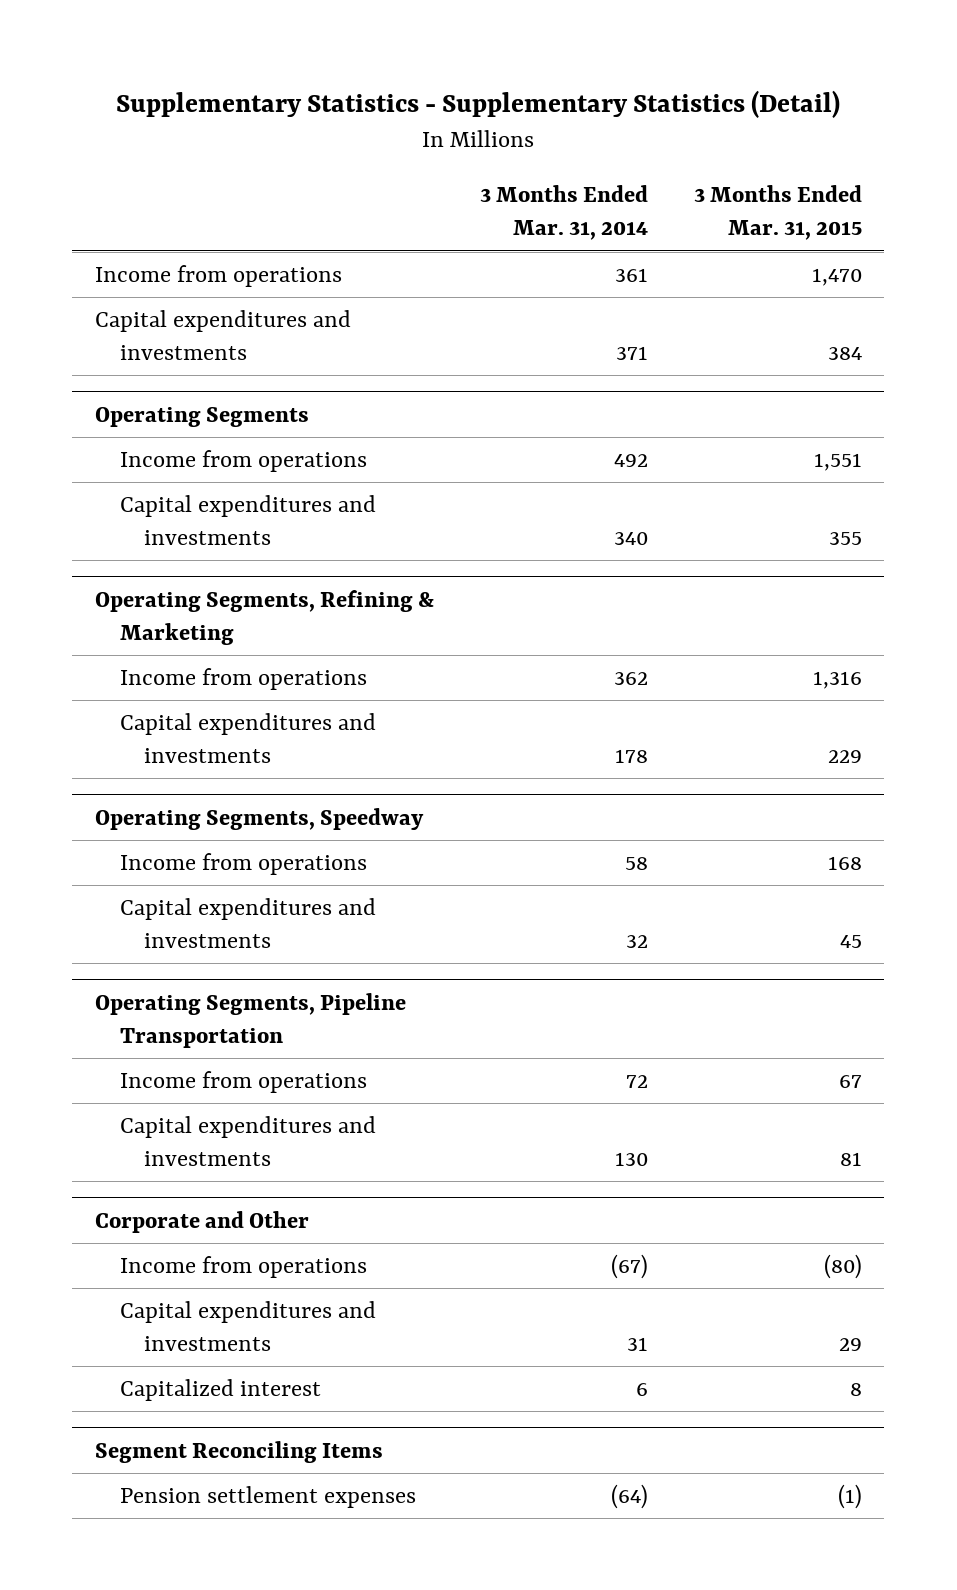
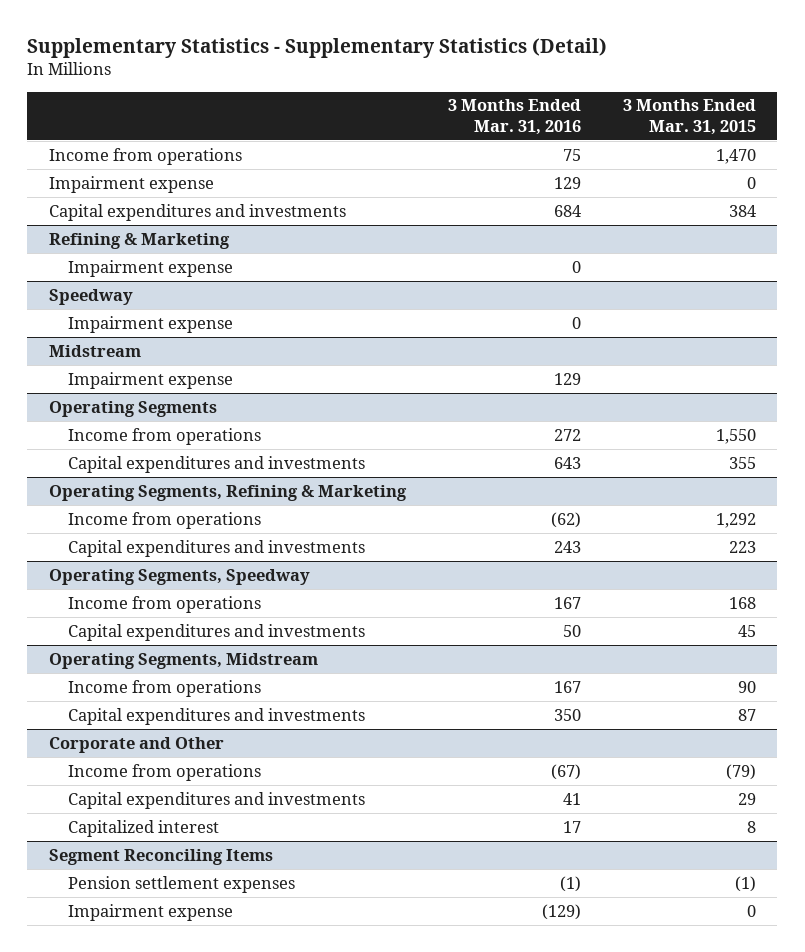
[479,185,648,241] 3 Months Ended Mar. 31, 2014 -> none
none -> [447,99,581,135] 3 Months Ended Mar. 31, 2016
none -> [48,175,214,193] Impairment expense
none -> [48,232,230,249] Refining & Marketing
none -> [68,259,234,277] Impairment expense
none -> [48,288,133,305] Speedway
none -> [68,315,234,333] Impairment expense
none -> [48,344,141,357] Midstream
none -> [68,371,234,389] Impairment expense
[813,452,862,471] 1,551 -> [716,428,757,444] 1,550
[812,670,862,689] 1,316 -> [716,512,757,528] 1,292
[827,750,862,764] 229 -> [729,540,757,553] 223
[95,992,407,1048] Operating Segments, Pipeline Transportation -> none
none -> [48,652,318,669] Operating Segments, Midstream
[838,1074,862,1088] 67 -> [738,680,757,693] 90
[839,1152,862,1167] 81 -> [738,708,757,721] 87
[823,1253,862,1279] (80) -> [726,763,757,780] (79)
none -> [68,903,234,921] Impairment expense

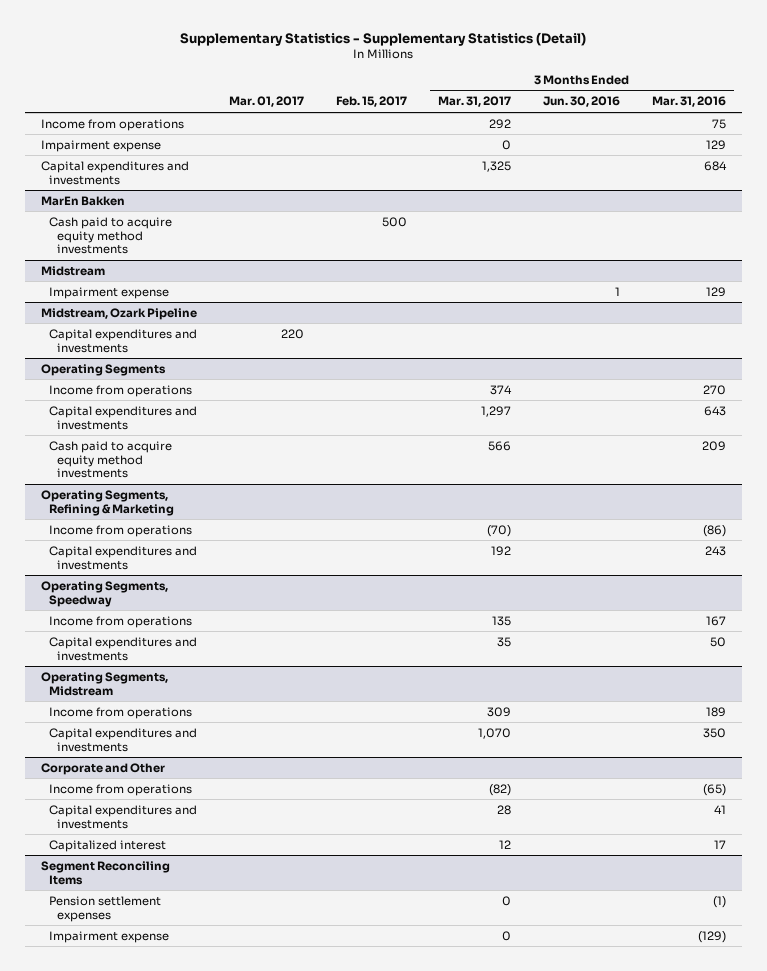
[623,99,757,135] 3 Months Ended Mar. 31, 2015 -> none
none -> [228,96,304,108] Mar. 01, 2017
none -> [335,96,407,108] Feb. 15, 2017
none -> [438,96,512,108] Mar. 31, 2017
none -> [543,96,621,108] Jun. 30, 2016
[48,232,230,249] Refining & Marketing -> none
[68,259,234,277] Impairment expense -> none
[48,288,133,305] Speedway -> none
[68,315,234,333] Impairment expense -> none
none -> [40,195,125,206] MarEn Bakken
none -> [48,216,172,255] Cash paid to acquire equity method investments
none -> [40,307,197,320] Midstream, Ozark Pipeline
none -> [48,328,197,353] Capital expenditures and investments
[553,428,581,441] 272 -> [702,384,726,395] 270
none -> [48,440,172,479] Cash paid to acquire equity method investments
[550,511,581,528] (62) -> [702,524,726,537] (86)
[553,680,581,693] 167 -> [705,706,726,717] 189
[550,763,581,780] (67) -> [702,783,726,796] (65)

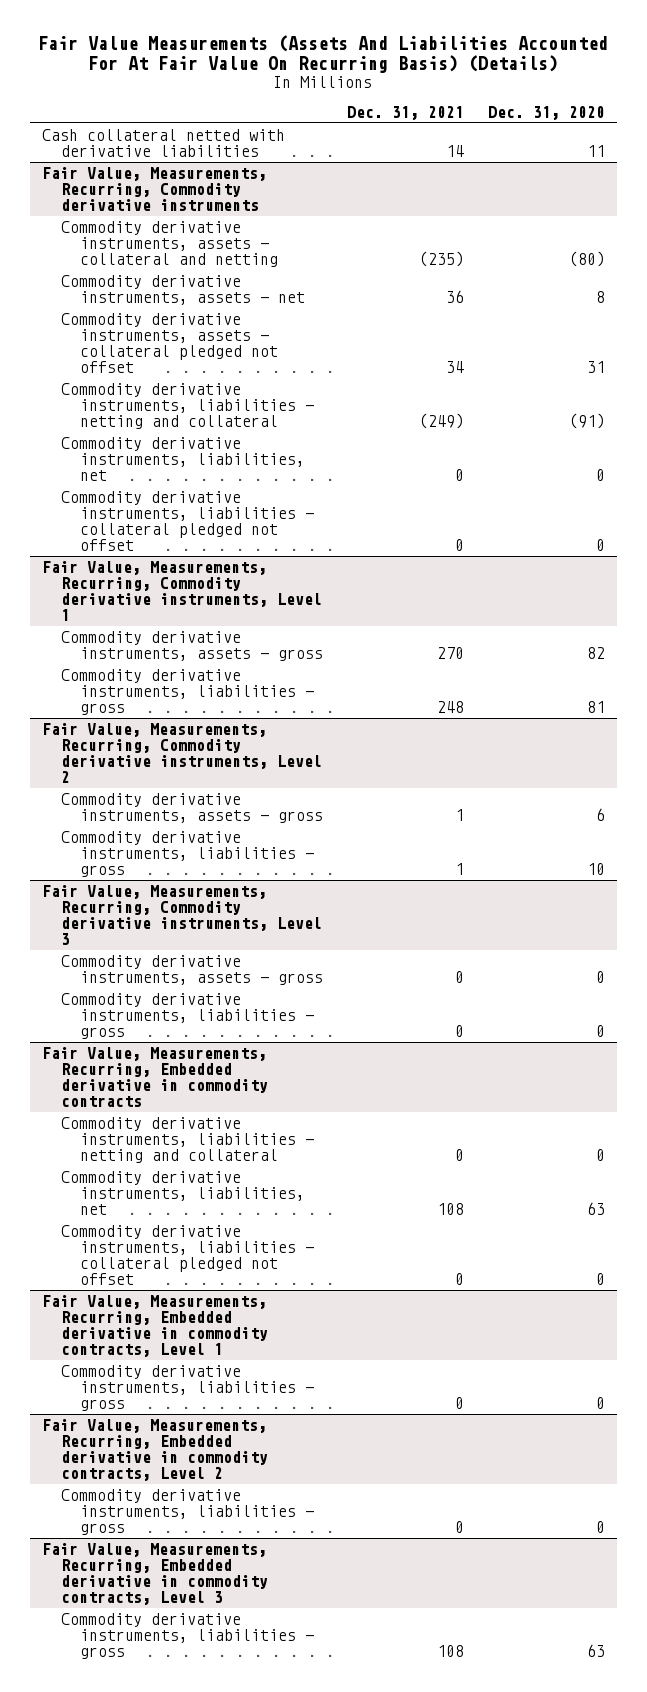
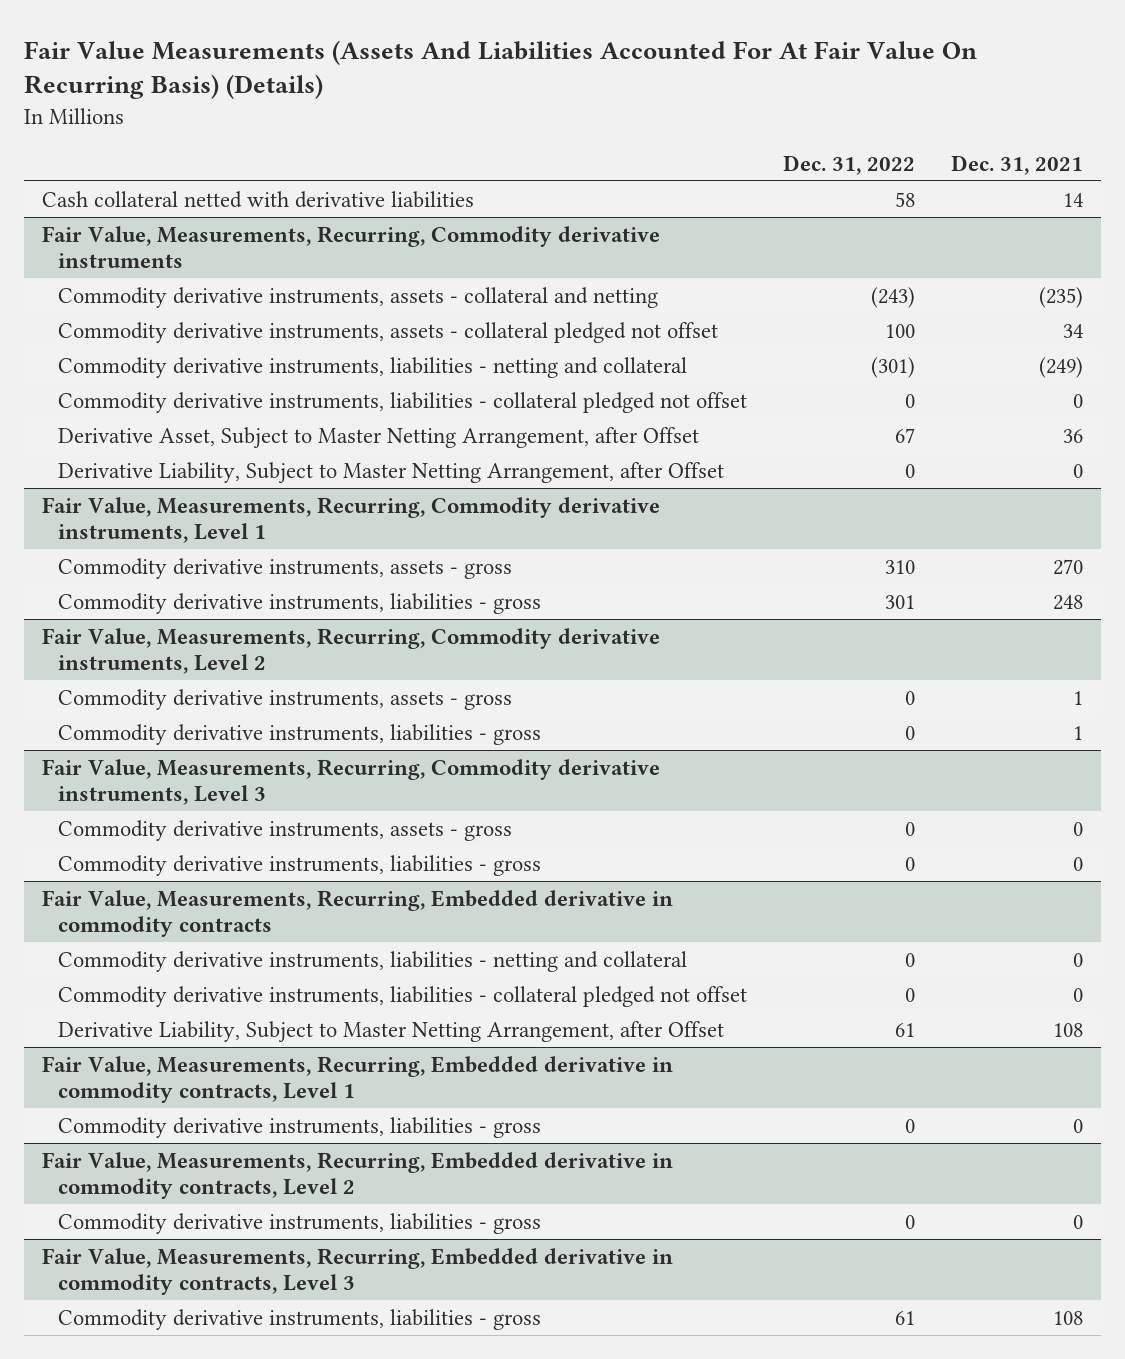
[487,105,605,120] Dec. 31, 2020 -> none
none -> [783,154,916,175] Dec. 31, 2022
[60,275,305,305] Commodity derivative instruments, assets - net -> none
[60,437,305,481] Commodity derivative instruments, liabilities, net -> none
none -> [58,426,700,448] Derivative Asset, Subject to Master Netting Arrangement, after Offset
none -> [58,461,725,483] Derivative Liability, Subject to Master Netting Arrangement, after Offset
[60,1171,305,1215] Commodity derivative instruments, liabilities, net -> none
none -> [58,1020,725,1042] Derivative Liability, Subject to Master Netting Arrangement, after Offset

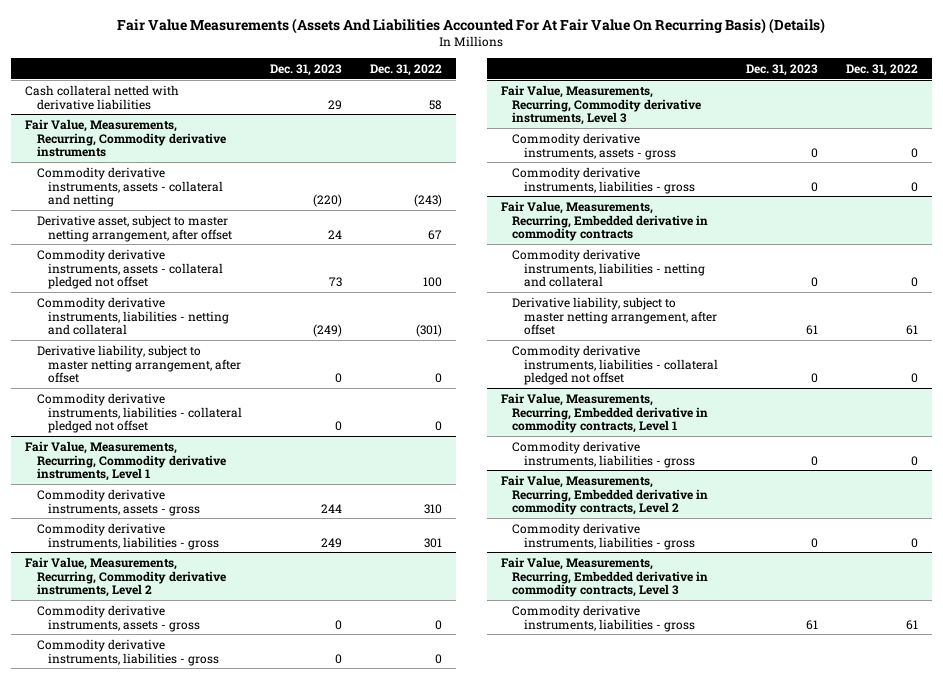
[951,154,1084,175] Dec. 31, 2021 -> none
none -> [270,63,343,76] Dec. 31, 2023
none -> [36,214,233,242] Derivative asset, subject to master netting arrangement, after offset
none -> [36,344,242,384] Derivative liability, subject to master netting arrangement, after offset
[58,426,700,448] Derivative Asset, Subject to Master Netting Arrangement, after Offset -> none
[58,461,725,483] Derivative Liability, Subject to Master Netting Arrangement, after Offset -> none
none -> [512,296,717,336] Derivative liability, subject to master netting arrangement, after offset
[58,1020,725,1042] Derivative Liability, Subject to Master Netting Arrangement, after Offset -> none

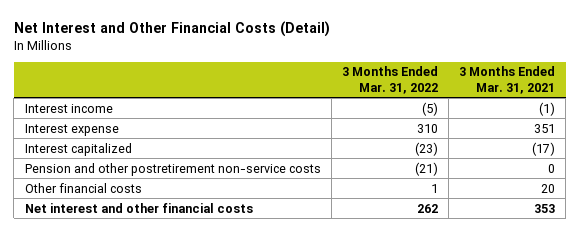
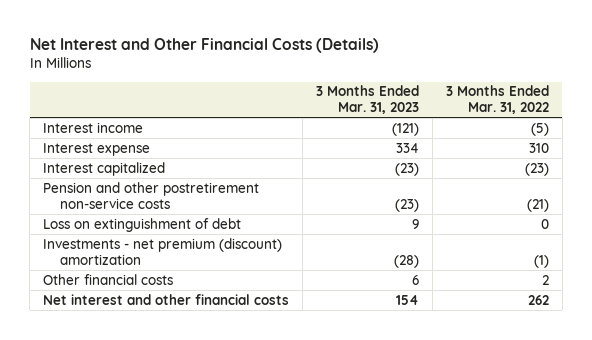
[13,20,330,37] Net Interest and Other Financial Costs (Detail) -> [29,38,379,54] Net Interest and Other Financial Costs (Details)
[459,66,556,94] 3 Months Ended Mar. 31, 2021 -> none
none -> [315,85,419,115] 3 Months Ended Mar. 31, 2023
none -> [43,217,242,232] Loss on extinguishment of debt
none -> [43,237,283,265] Investments - net premium (discount) amortization
[430,183,438,193] 1 -> [541,274,549,285] 2

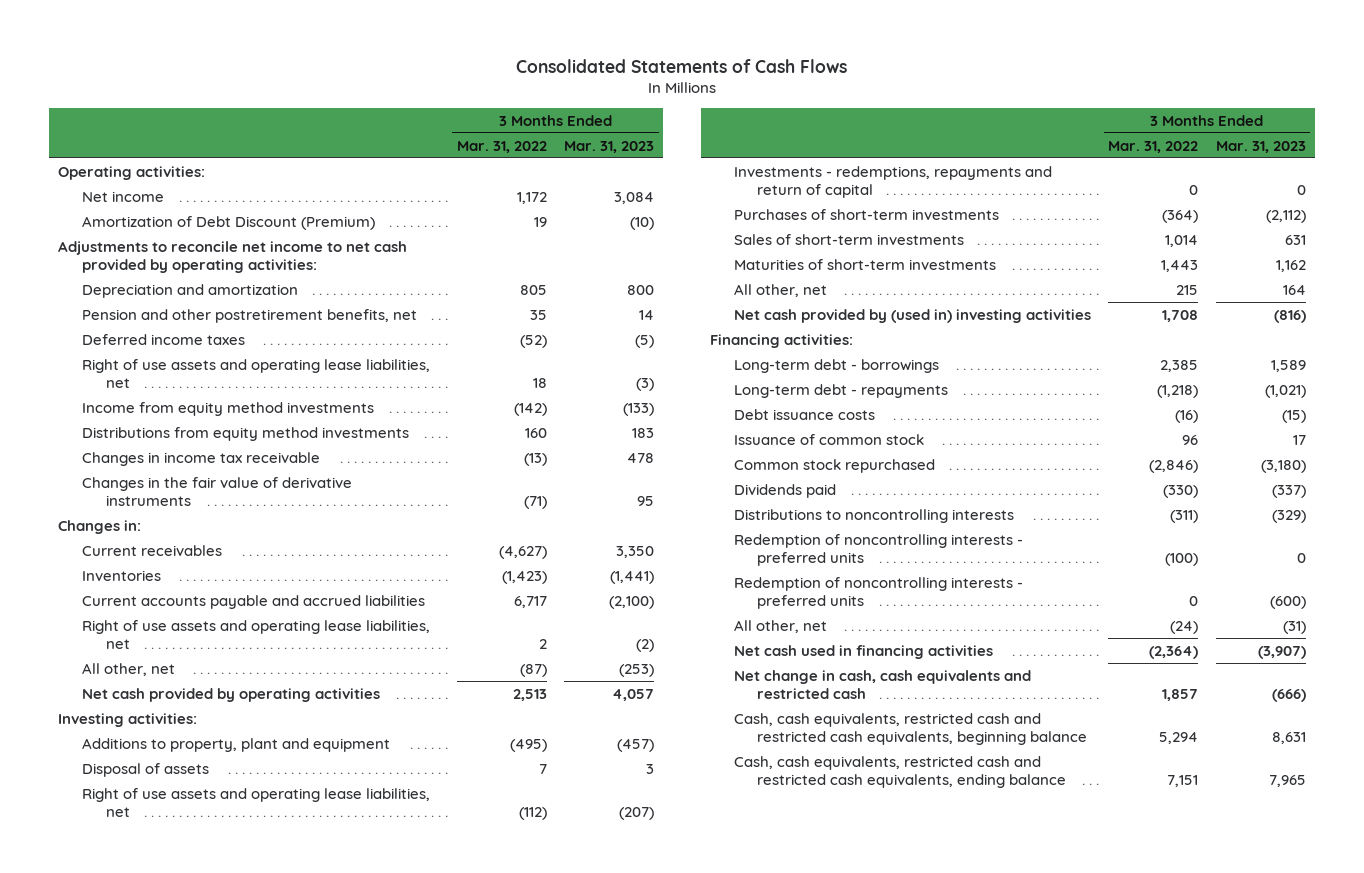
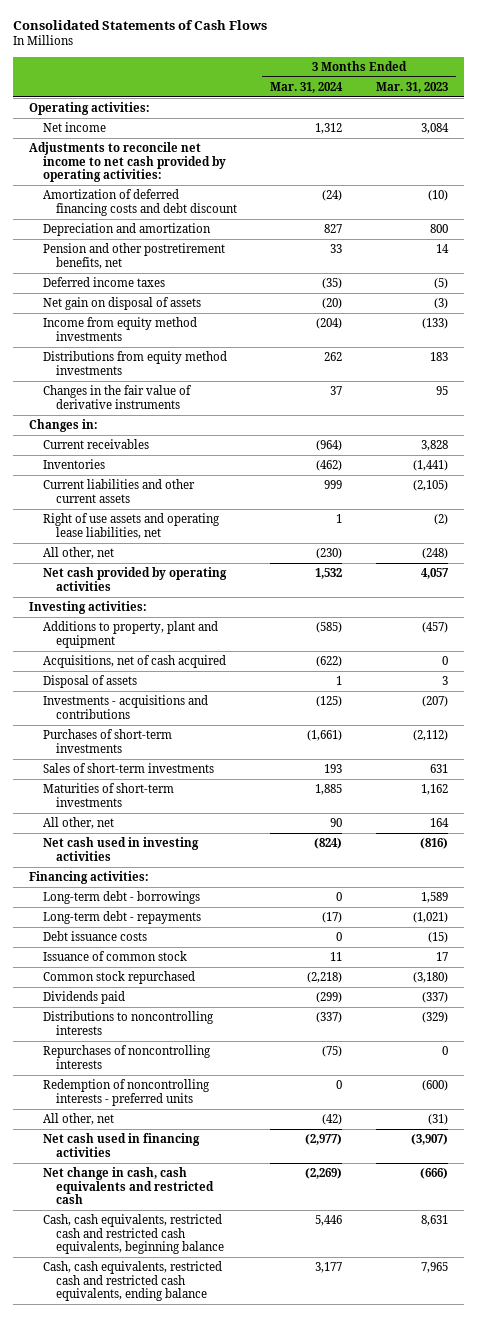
[456,140,547,153] Mar. 31, 2022 -> none
none -> [270,81,344,93] Mar. 31, 2024
[82,215,376,230] Amortization of Debt Discount (Premium) -> none
none -> [42,189,238,216] Amortization of deferred financing costs and debt discount
[82,358,431,389] Right of use assets and operating lease liabilities, net -> [42,297,201,311] Net gain on disposal of assets
[82,451,321,466] Changes in income tax receivable -> none
[616,545,655,558] 3,350 -> [420,440,448,452] 3,828
[82,594,426,609] Current accounts payable and accrued liabilities -> [42,479,195,503] Current liabilities and other current assets
[609,595,655,609] (2,100) -> [412,480,448,492] (2,105)
[619,663,655,677] (253) -> [421,548,448,560] (248)
none -> [42,655,226,669] Acquisitions, net of cash acquired
[733,165,1052,199] Investments - redemptions, repayments and return of capital -> none
[82,787,431,818] Right of use assets and operating lease liabilities, net -> [42,695,208,719] Investments - acquisitions and contributions
[733,308,1091,323] Net cash provided by (used in) investing activities -> [42,837,199,861] Net cash used in investing activities
[733,533,1023,567] Redemption of noncontrolling interests - preferred units -> [42,1045,211,1069] Repurchases of noncontrolling interests

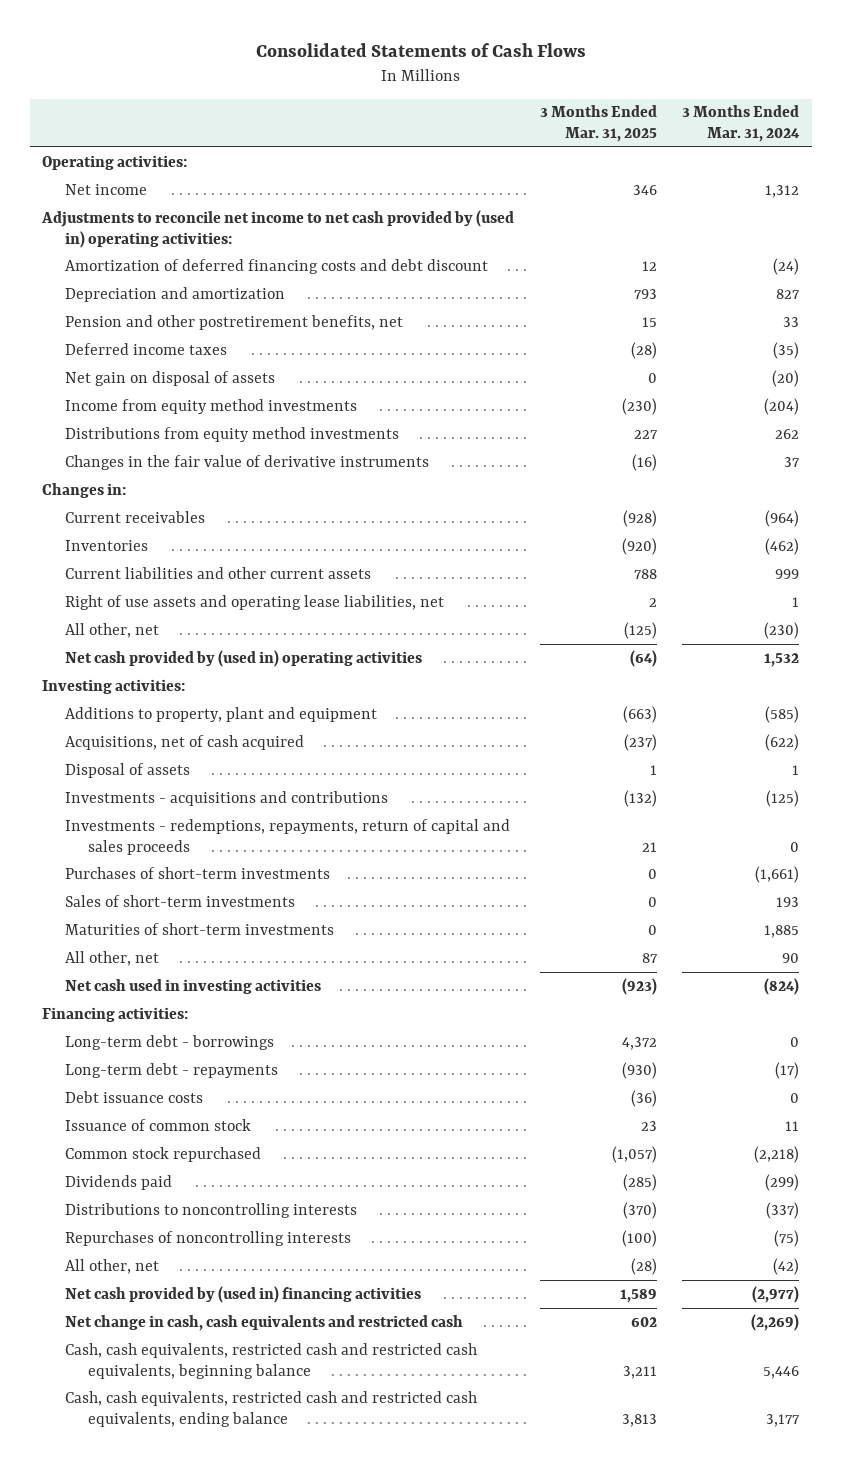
[375,81,448,93] Mar. 31, 2023 -> none
none -> [539,105,657,143] 3 Months Ended Mar. 31, 2025
[29,142,226,183] Adjustments to reconcile net income to net cash provided by operating activities: -> [41,209,515,248] Adjustments to reconcile net income to net cash provided by (used in) operating activities:
[42,567,227,591] Net cash provided by operating activities -> [65,649,423,667] Net cash provided by (used in) operating activities
none -> [65,818,511,855] Investments - redemptions, repayments, return of capital and sales proceeds
[42,1079,210,1106] Redemption of noncontrolling interests - preferred units -> none
[42,1133,200,1157] Net cash used in financing activities -> [65,1285,422,1303] Net cash provided by (used in) financing activities

